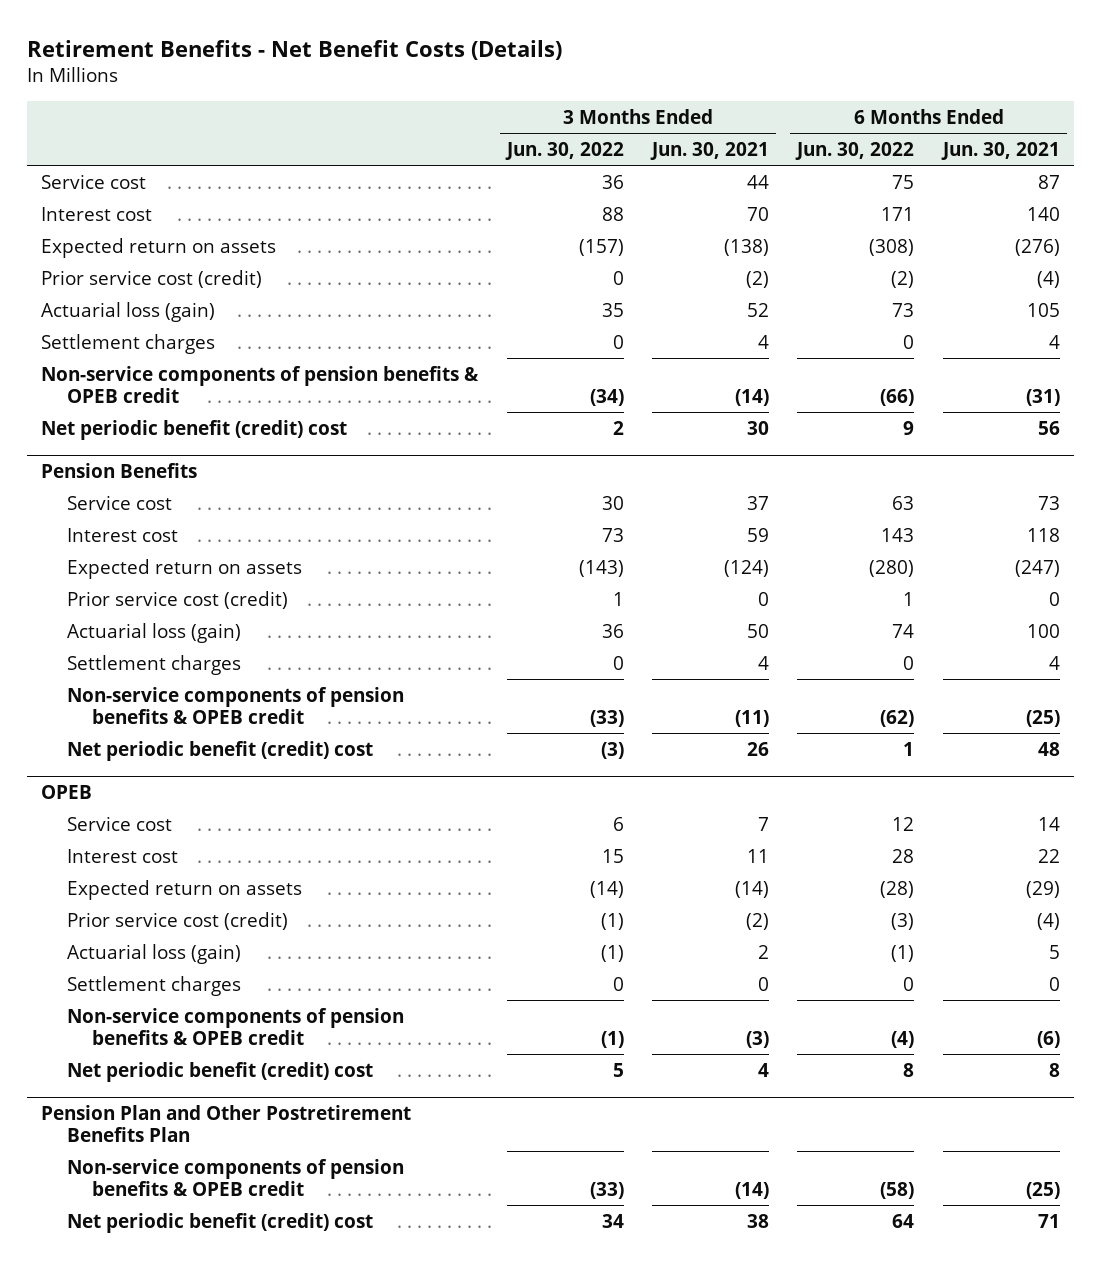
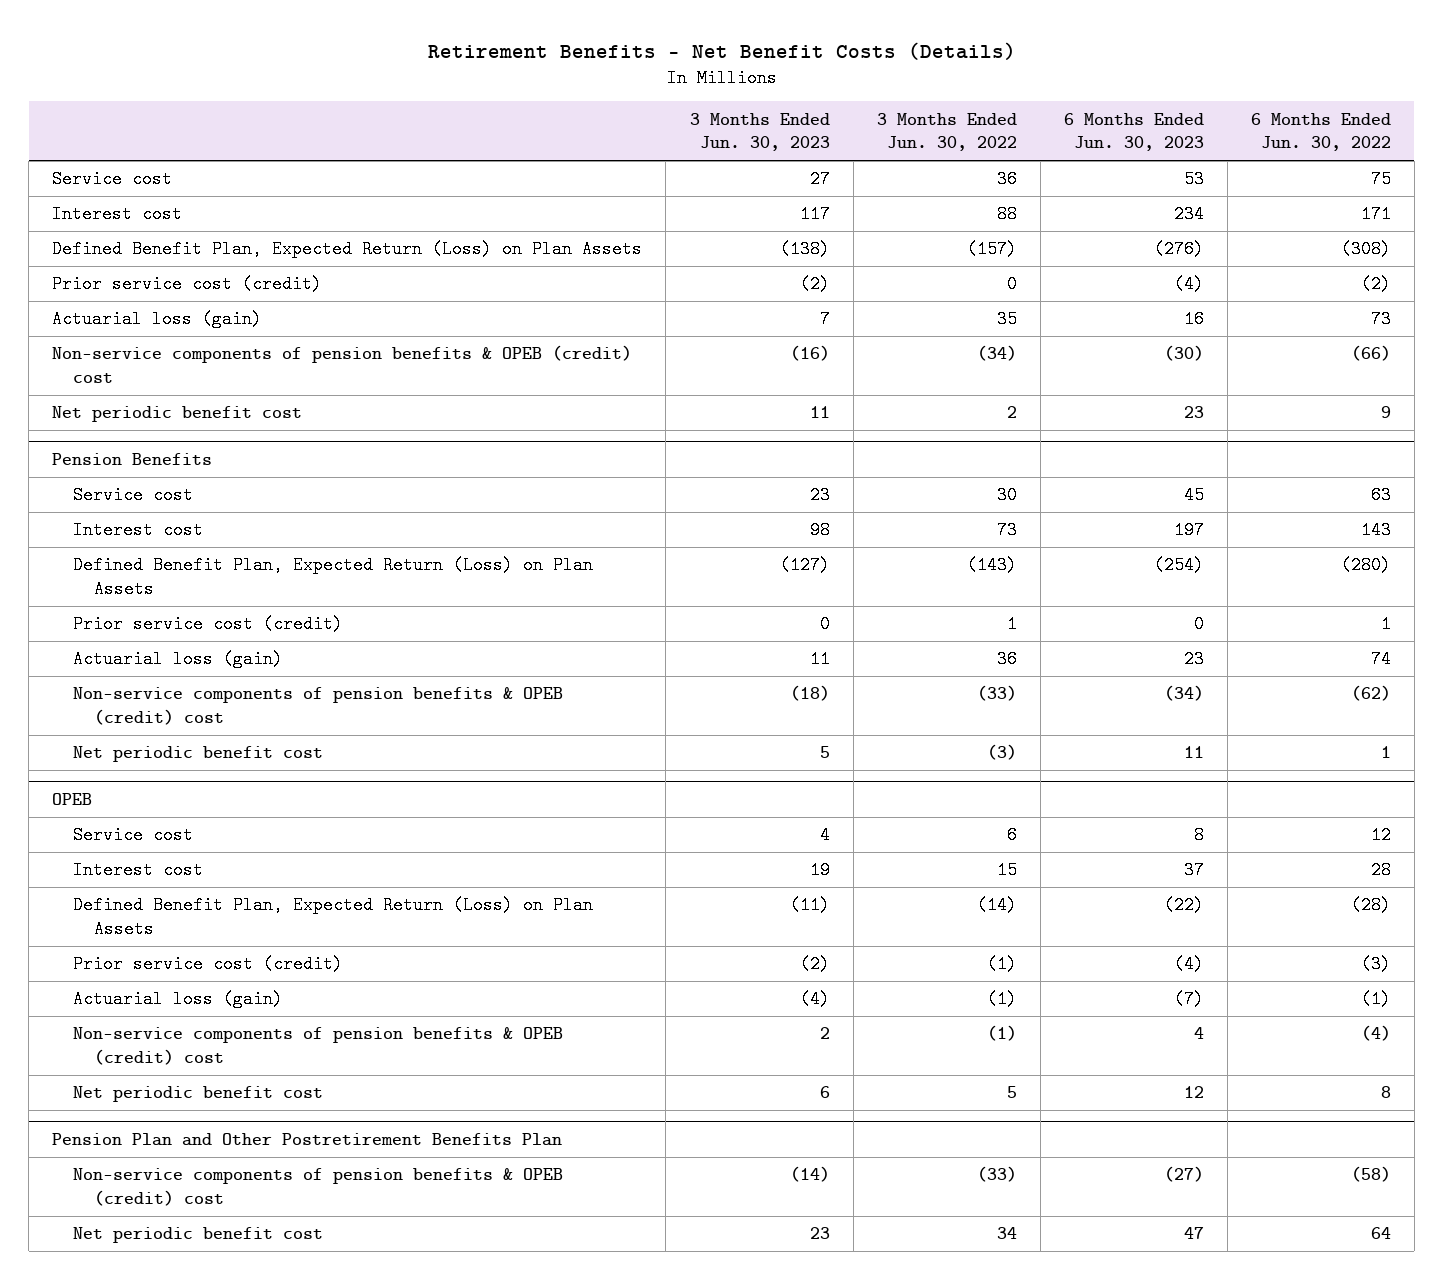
[649,141,769,160] Jun. 30, 2021 -> none
[940,141,1060,160] Jun. 30, 2021 -> none
none -> [689,112,830,152] 3 Months Ended Jun. 30, 2023
none -> [1063,112,1204,152] 6 Months Ended Jun. 30, 2023
[41,237,277,258] Expected return on assets -> [52,240,643,259] Defined Benefit Plan, Expected Return (Loss) on Plan Assets
[41,333,216,354] Settlement charges -> none
[41,365,480,403] Non-service components of pension benefits & OPEB credit -> [52,345,633,383] Non-service components of pension benefits & OPEB (credit) cost
[41,419,348,440] Net periodic benefit (credit) cost -> [52,406,303,423] Net periodic benefit cost
[66,558,302,579] Expected return on assets -> [73,556,594,598] Defined Benefit Plan, Expected Return (Loss) on Plan Assets
[66,654,241,675] Settlement charges -> none
[66,686,404,724] Non-service components of pension benefits & OPEB credit -> [73,687,564,725] Non-service components of pension benefits & OPEB (credit) cost
[66,740,373,761] Net periodic benefit (credit) cost -> [73,746,324,763] Net periodic benefit cost
[66,879,302,900] Expected return on assets -> [73,896,594,938] Defined Benefit Plan, Expected Return (Loss) on Plan Assets
[66,975,241,996] Settlement charges -> none
[66,1007,404,1045] Non-service components of pension benefits & OPEB credit -> [73,1027,564,1065] Non-service components of pension benefits & OPEB (credit) cost
[66,1061,373,1082] Net periodic benefit (credit) cost -> [73,1086,324,1103] Net periodic benefit cost
[66,1158,404,1196] Non-service components of pension benefits & OPEB credit -> [73,1168,564,1206] Non-service components of pension benefits & OPEB (credit) cost
[66,1212,373,1233] Net periodic benefit (credit) cost -> [73,1227,324,1244] Net periodic benefit cost

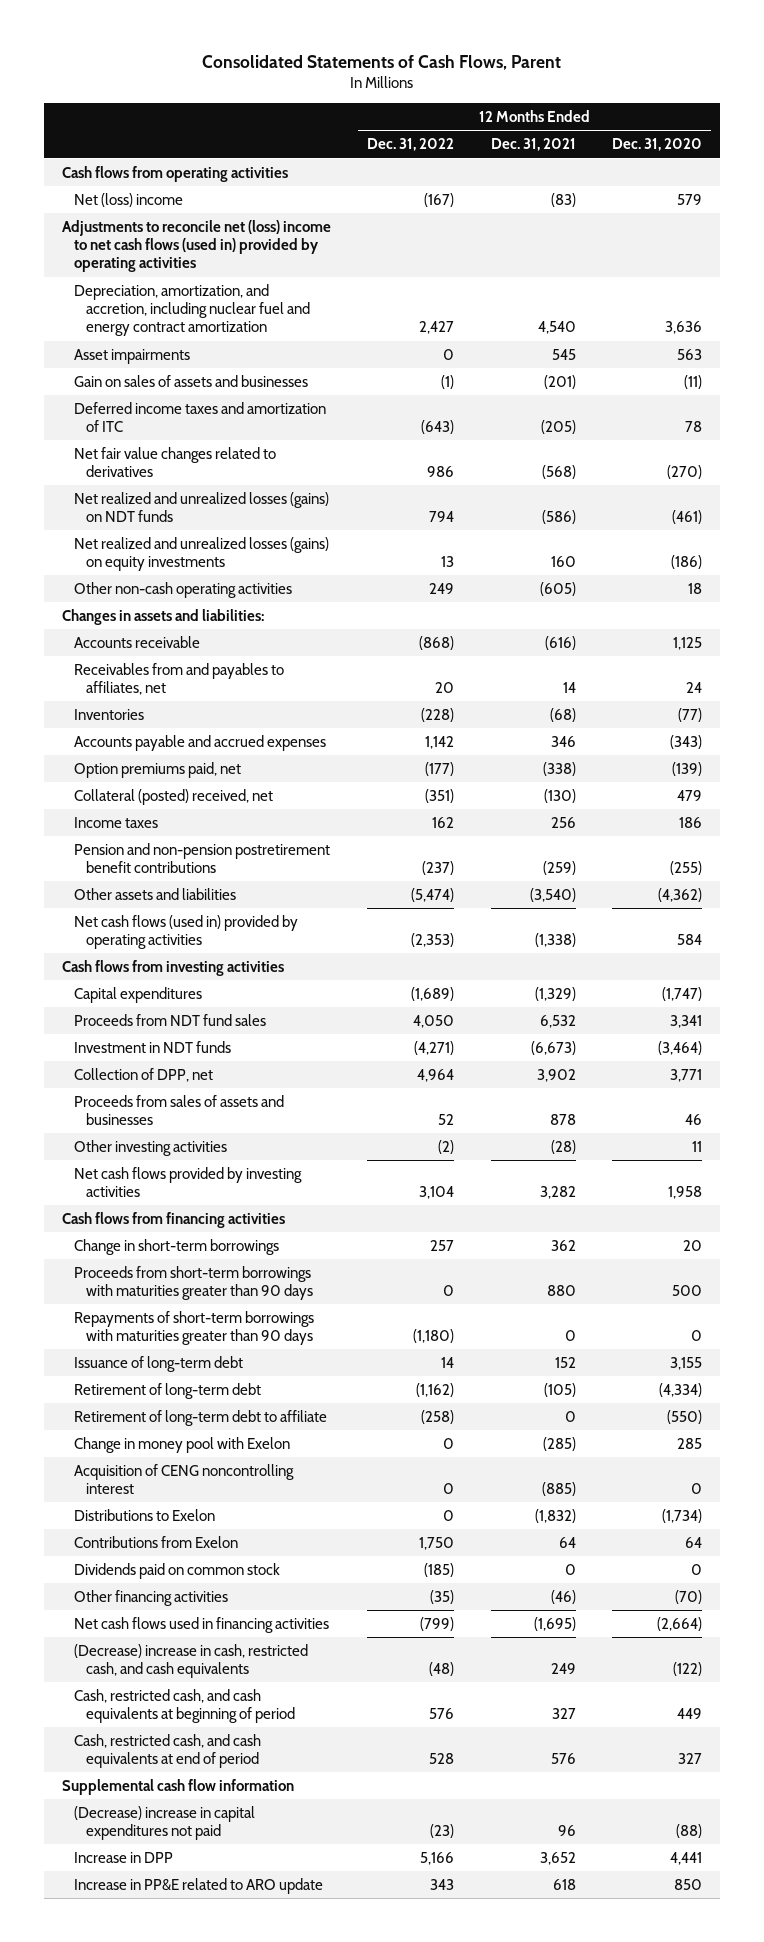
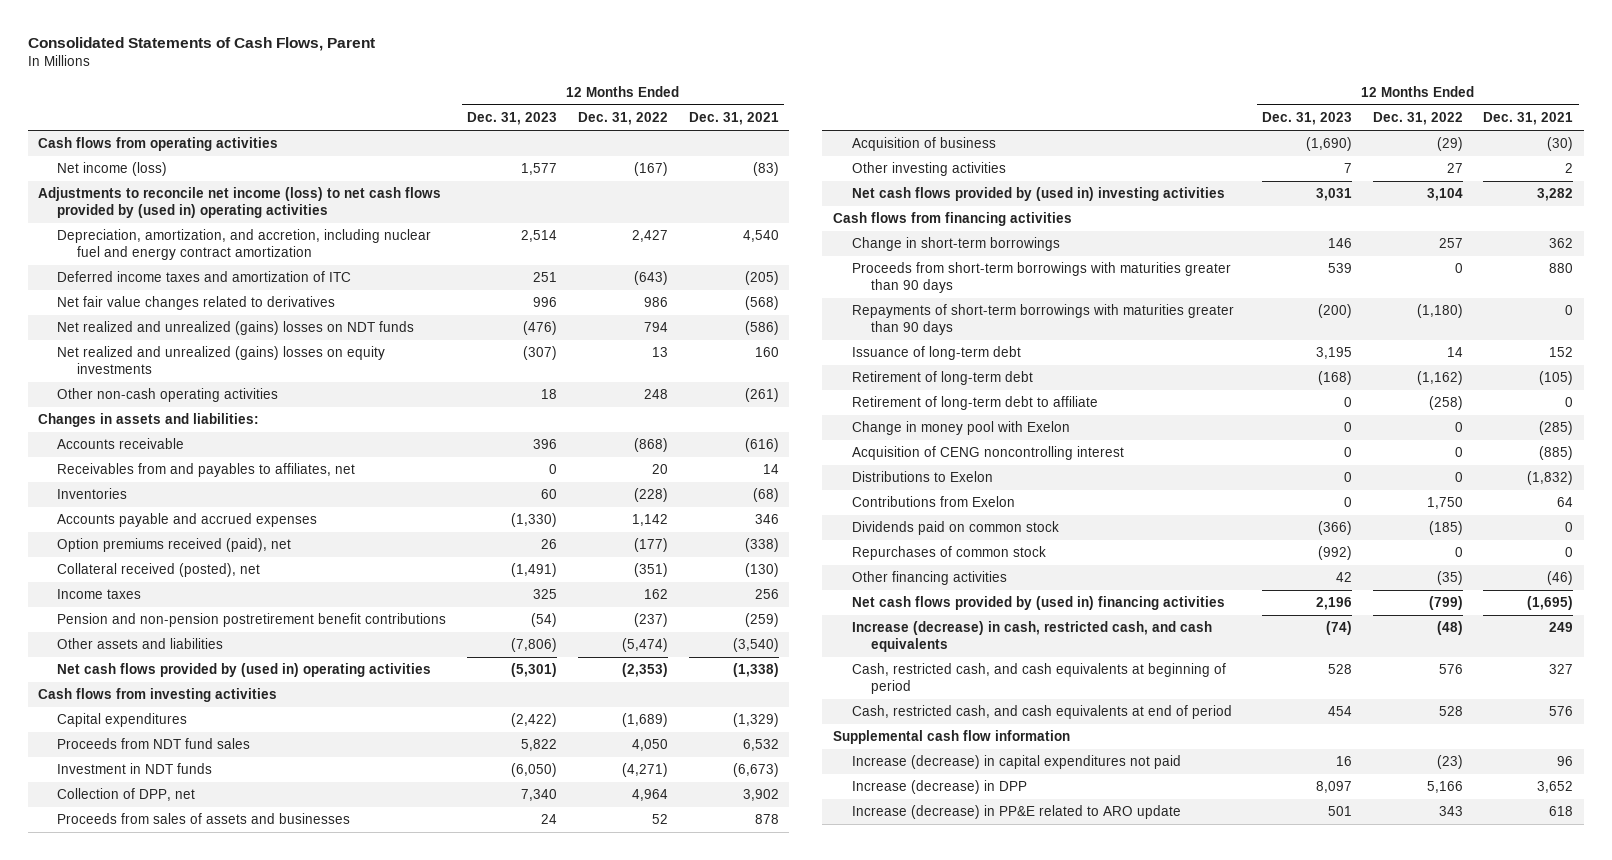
[611,138,702,152] Dec. 31, 2020 -> none
none -> [467,112,558,126] Dec. 31, 2023
[73,192,183,207] Net (loss) income -> [57,162,168,177] Net income (loss)
[62,219,332,273] Adjustments to reconcile net (loss) income to net cash flows (used in) provided by operating activities -> [38,187,442,218] Adjustments to reconcile net income (loss) to net cash flows provided by (used in) operating activities
[73,348,190,364] Asset impairments -> none
[73,374,308,387] Gain on sales of assets and businesses -> none
[73,491,329,523] Net realized and unrealized losses (gains) on NDT funds -> [57,321,415,336] Net realized and unrealized (gains) losses on NDT funds
[73,536,329,572] Net realized and unrealized losses (gains) on equity investments -> [57,346,386,374] Net realized and unrealized (gains) losses on equity investments
[429,582,455,594] 249 -> [643,389,668,400] 248
[539,581,576,596] (605) -> [744,388,779,403] (261)
[73,761,241,778] Option premiums paid, net -> [57,538,292,553] Option premiums received (paid), net
[73,788,273,805] Collateral (posted) received, net -> [57,563,261,578] Collateral received (posted), net
[73,914,298,950] Net cash flows (used in) provided by operating activities -> [57,663,432,678] Net cash flows provided by (used in) operating activities
none -> [851,137,996,152] Acquisition of business
[438,1139,455,1154] (2) -> [1446,163,1463,174] 27
[550,1139,576,1154] (28) -> [1565,163,1574,174] 2
[73,1166,302,1198] Net cash flows provided by investing activities -> [851,187,1225,202] Net cash flows provided by (used in) investing activities
none -> [851,546,1046,561] Repurchases of common stock
[73,1616,329,1633] Net cash flows used in financing activities -> [851,596,1225,611] Net cash flows provided by (used in) financing activities
[73,1643,308,1679] (Decrease) increase in cash, restricted cash, and cash equivalents -> [851,621,1212,652] Increase (decrease) in cash, restricted cash, and cash equivalents
[73,1805,255,1841] (Decrease) increase in capital expenditures not paid -> [851,755,1181,770] Increase (decrease) in capital expenditures not paid
[73,1851,173,1863] Increase in DPP -> [851,780,1027,795] Increase (decrease) in DPP
[73,1877,323,1894] Increase in PP&E related to ARO update -> [851,805,1181,820] Increase (decrease) in PP&E related to ARO update

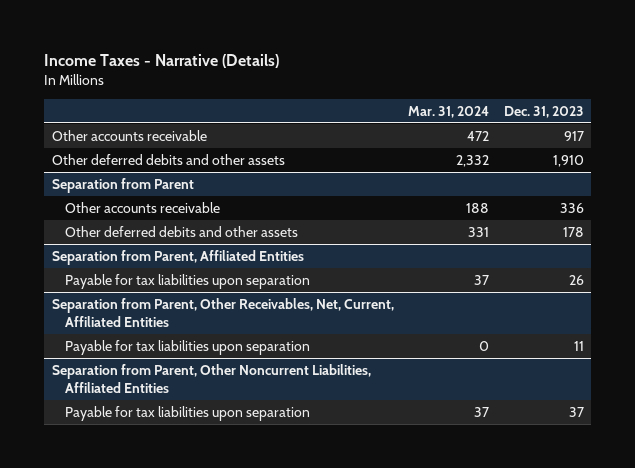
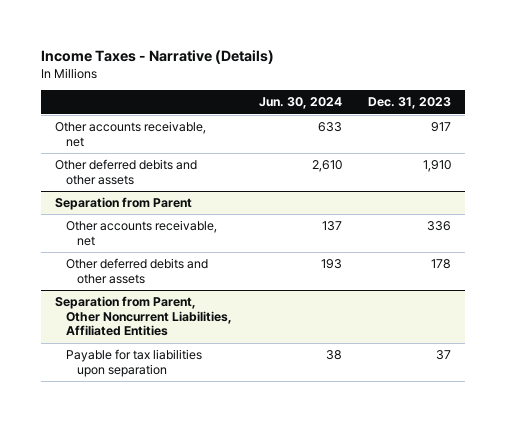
[408,105,490,118] Mar. 31, 2024 -> none
none -> [258,97,342,110] Jun. 30, 2024
[51,129,207,141] Other accounts receivable -> [54,121,206,147] Other accounts receivable, net
[64,201,220,213] Other accounts receivable -> [65,220,217,246] Other accounts receivable, net
[51,249,304,265] Separation from Parent, Affiliated Entities -> none
[64,273,310,289] Payable for tax liabilities upon separation -> none
[51,297,394,327] Separation from Parent, Other Receivables, Net, Current, Affiliated Entities -> none
[64,339,310,355] Payable for tax liabilities upon separation -> none

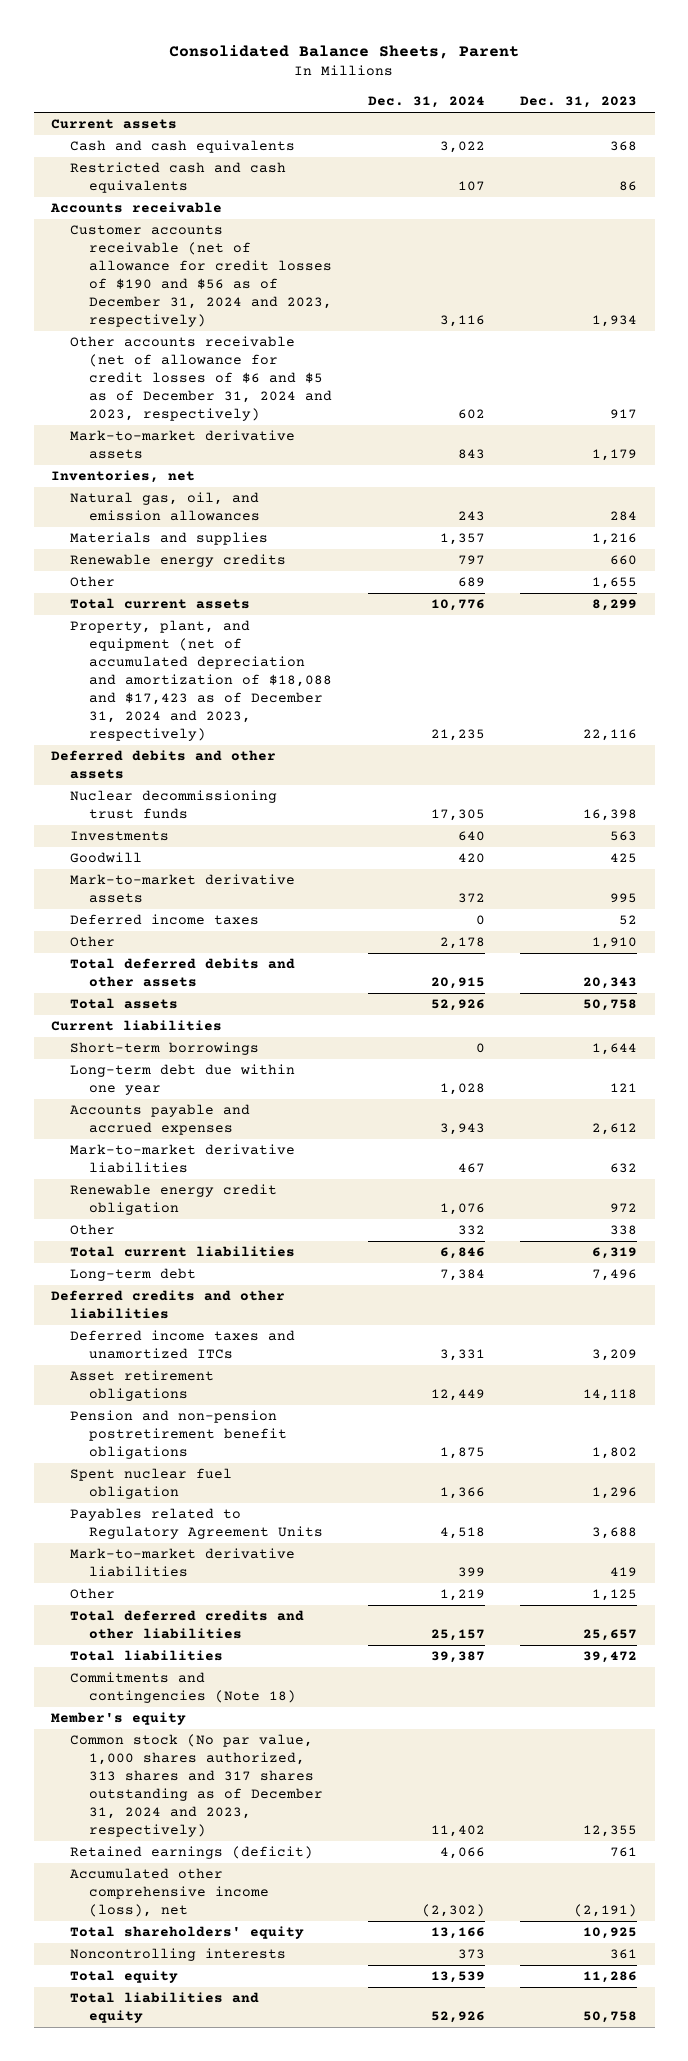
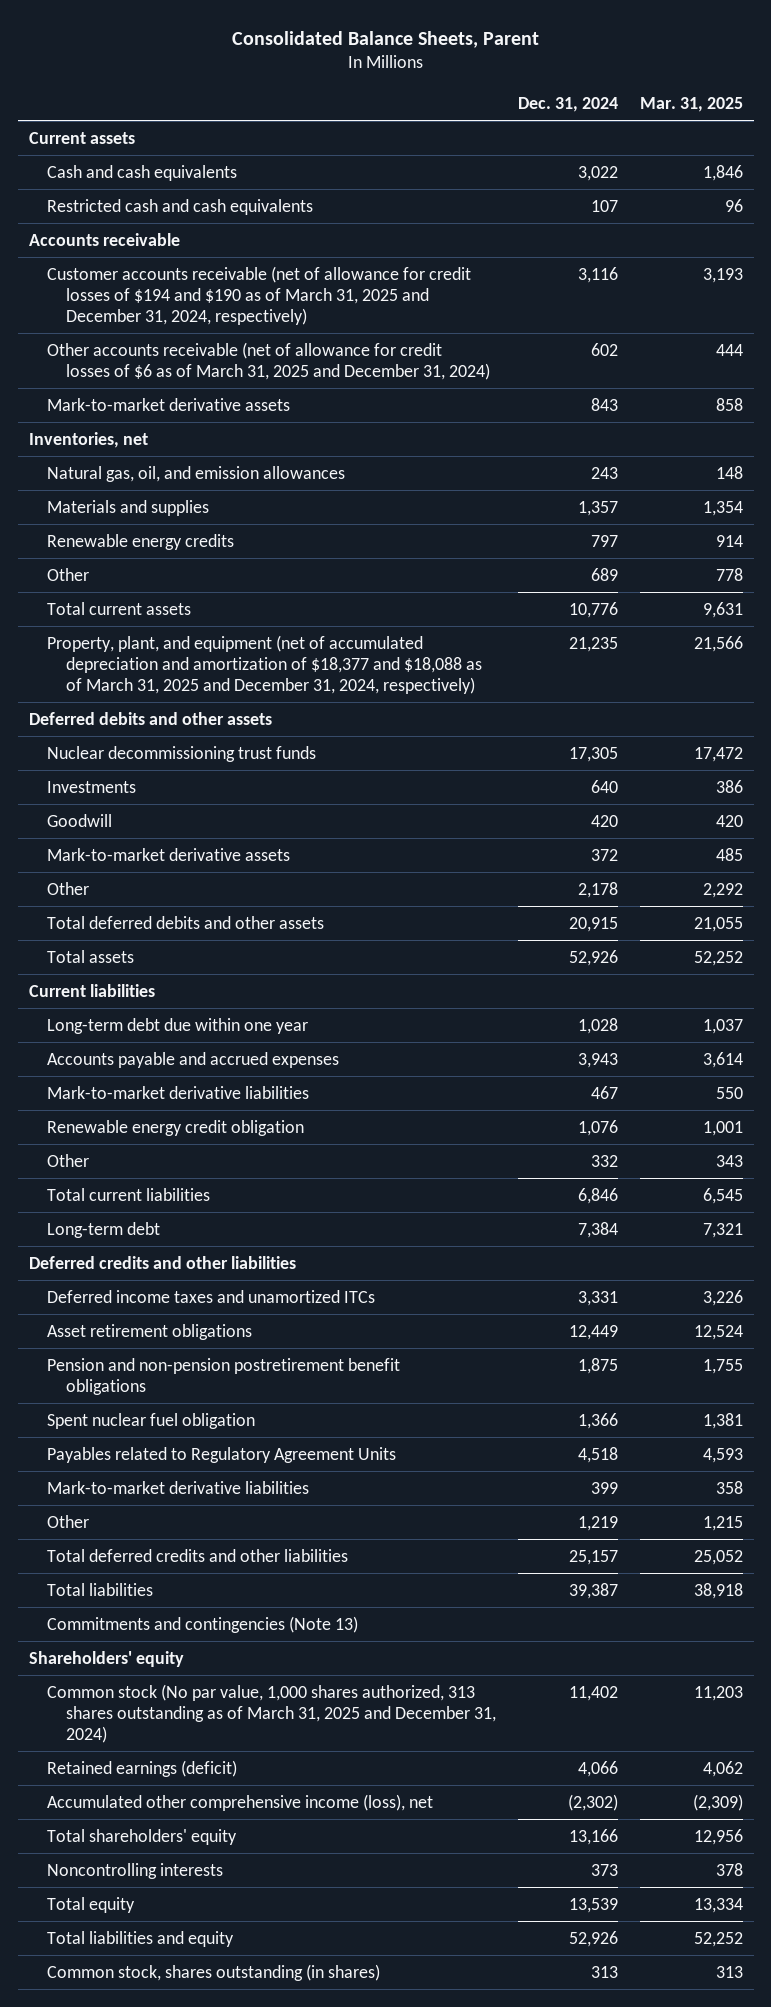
[520,96,638,109] Dec. 31, 2023 -> none
none -> [639,96,743,112] Mar. 31, 2025
[70,225,333,327] Customer accounts receivable (net of allowance for credit losses of $190 and $56 as of December 31, 2024 and 2023, respectively) -> [47,265,472,325] Customer accounts receivable (net of allowance for credit losses of $194 and $190 as of March 31, 2025 and December 31, 2024, respectively)
[70,336,333,421] Other accounts receivable (net of allowance for credit losses of $6 and $5 as of December 31, 2024 and 2023, respectively) -> [47,341,491,380] Other accounts receivable (net of allowance for credit losses of $6 as of March 31, 2025 and December 31, 2024)
[70,620,333,741] Property, plant, and equipment (net of accumulated depreciation and amortization of $18,088 and $17,423 as of December 31, 2024 and 2023, respectively) -> [47,634,483,694] Property, plant, and equipment (net of accumulated depreciation and amortization of $18,377 and $18,088 as of March 31, 2025 and December 31, 2024, respectively)
[70,914,260,926] Deferred income taxes -> none
[70,1042,260,1056] Short-term borrowings -> none
[51,1712,187,1726] Member's equity -> none
[70,1672,297,1704] Commitments and contingencies (Note 18) -> [47,1615,359,1633] Commitments and contingencies (Note 13)
none -> [28,1650,184,1667] Shareholders' equity
[70,1734,324,1837] Common stock (No par value, 1,000 shares authorized, 313 shares and 317 shares outstanding as of December 31, 2024 and 2023, respectively) -> [47,1683,497,1743] Common stock (No par value, 1,000 shares authorized, 313 shares outstanding as of March 31, 2025 and December 31, 2024)
none -> [47,1963,381,1981] Common stock, shares outstanding (in shares)

